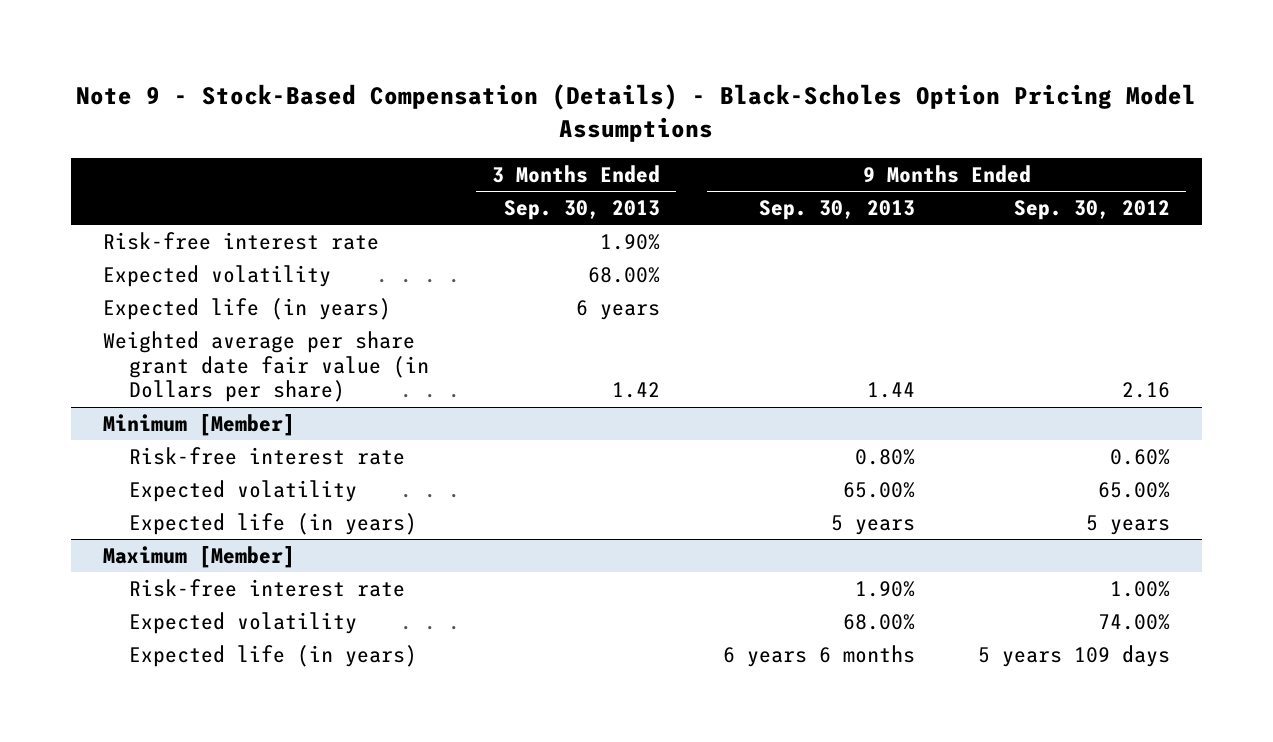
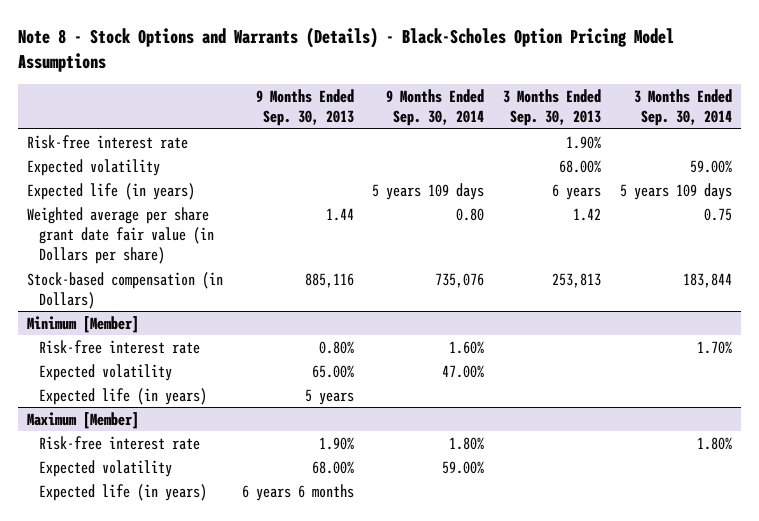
[76,83,1197,142] Note 9 - Stock-Based Compensation (Details) - Black-Scholes Option Pricing Model Assumptions -> [17,26,674,72] Note 8 - Stock Options and Warrants (Details) - Black-Scholes Option Pricing Model Assumptions
[1014,200,1171,221] Sep. 30, 2012 -> none
none -> [386,89,485,127] 9 Months Ended Sep. 30, 2014
none -> [633,89,732,127] 3 Months Ended Sep. 30, 2014
none -> [26,271,223,309] Stock-based compensation (in Dollars)

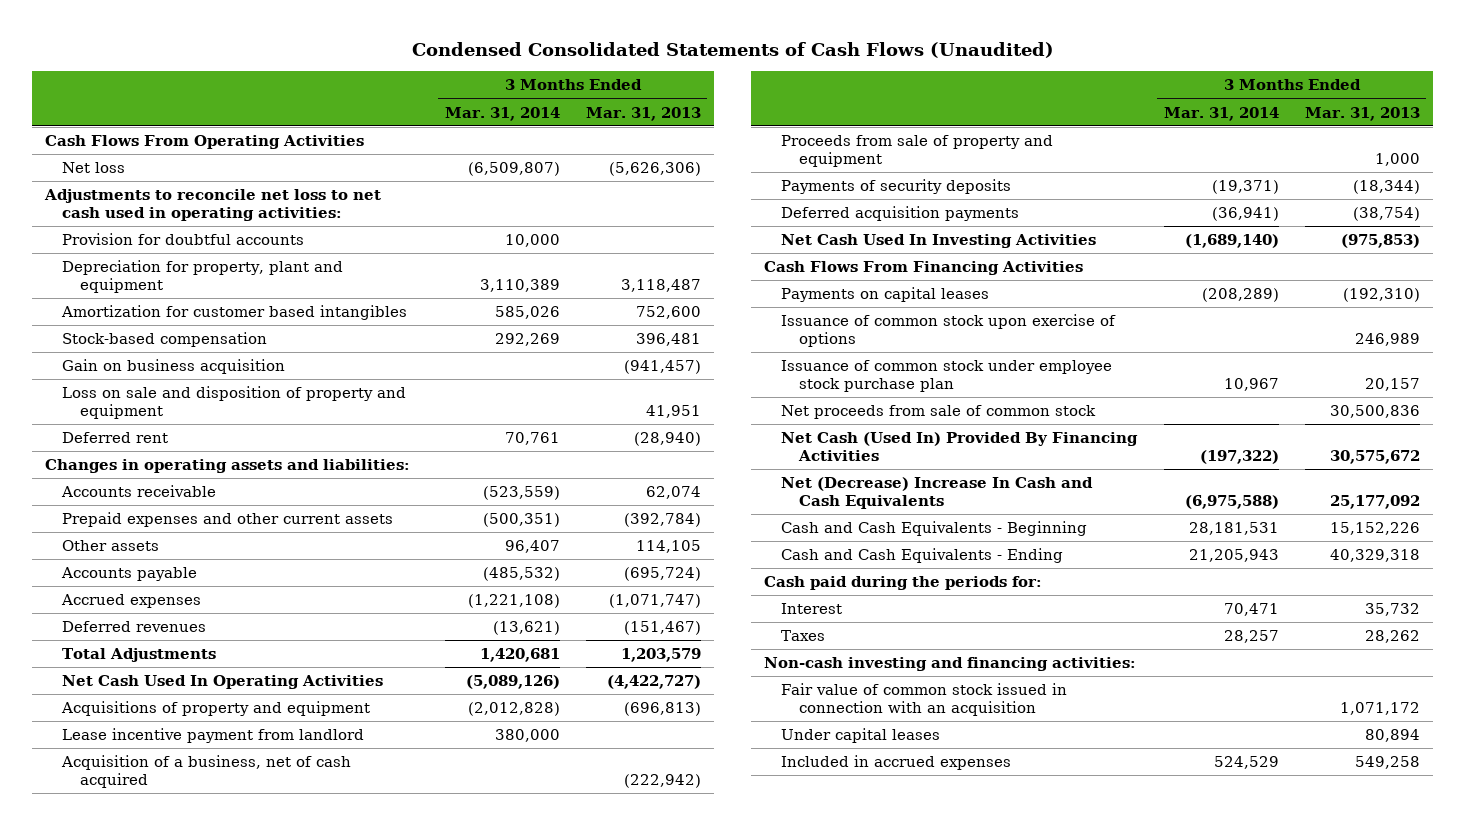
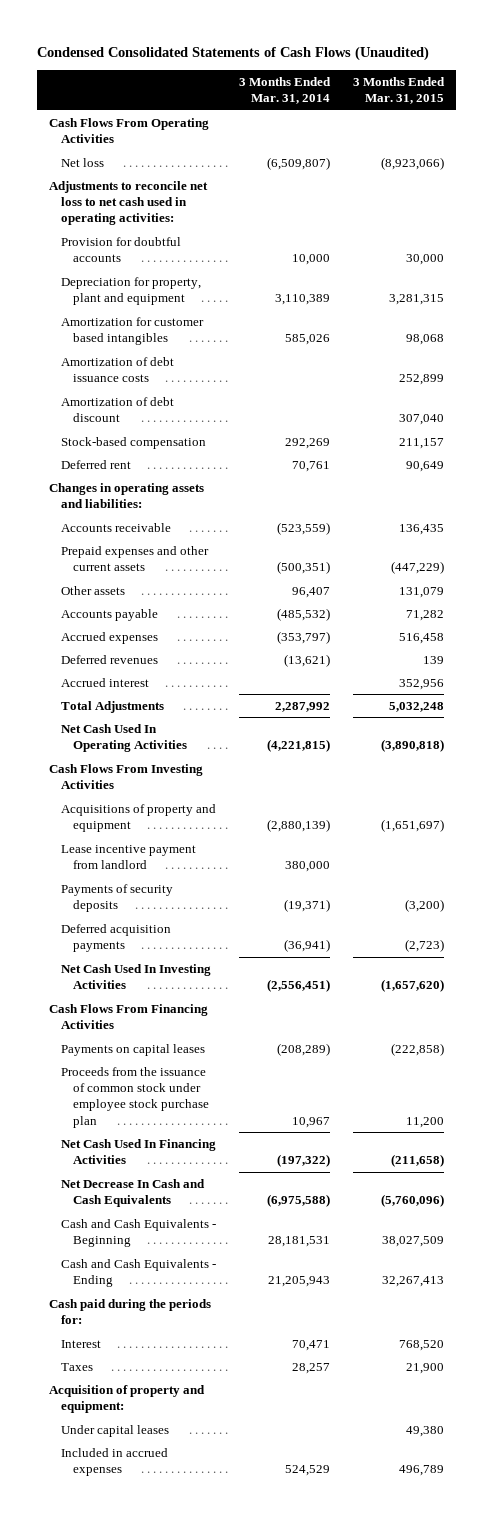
[585,106,701,121] Mar. 31, 2013 -> none
none -> [353,76,446,104] 3 Months Ended Mar. 31, 2015
none -> [60,356,174,383] Amortization of debt issuance costs
none -> [60,396,174,423] Amortization of debt discount
[62,359,286,375] Gain on business acquisition -> none
[62,386,407,420] Loss on sale and disposition of property and equipment -> none
[467,594,560,609] (1,221,108) -> [277,630,331,644] (353,797)
none -> [60,677,149,687] Accrued interest
[479,648,560,663] 1,420,681 -> [275,701,331,712] 2,287,992
[465,675,560,690] (5,089,126) -> [267,739,331,753] (4,221,815)
none -> [48,763,203,790] Cash Flows From Investing Activities
[467,702,560,717] (2,012,828) -> [267,819,331,833] (2,880,139)
[61,755,352,789] Acquisition of a business, net of cash acquired -> none
[781,135,1054,168] Proceeds from sale of property and equipment -> none
[1184,234,1279,249] (1,689,140) -> [267,979,331,993] (2,556,451)
[781,314,1117,348] Issuance of common stock upon exercise of options -> none
[781,405,1097,420] Net proceeds from sale of common stock -> none
[781,360,1113,393] Issuance of common stock under employee stock purchase plan -> [60,1066,210,1128] Proceeds from the issuance of common stock under employee stock purchase plan
[781,432,1139,462] Net Cash (Used In) Provided By Financing Activities -> [60,1138,216,1165] Net Cash Used In Financing Activities
[781,477,1094,510] Net (Decrease) Increase In Cash and Cash Equivalents -> [60,1178,205,1208] Net Decrease In Cash and Cash Equivalents
[764,657,1137,672] Non-cash investing and financing activities: -> none
[781,683,1068,717] Fair value of common stock issued in connection with an acquisition -> none
none -> [48,1384,205,1414] Acquisition of property and equipment:

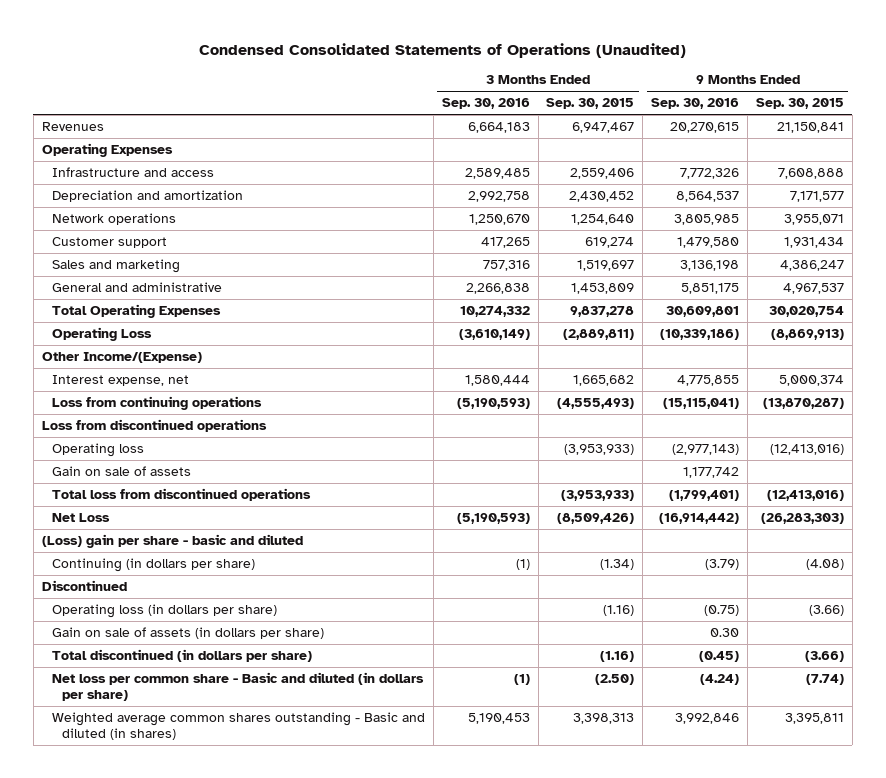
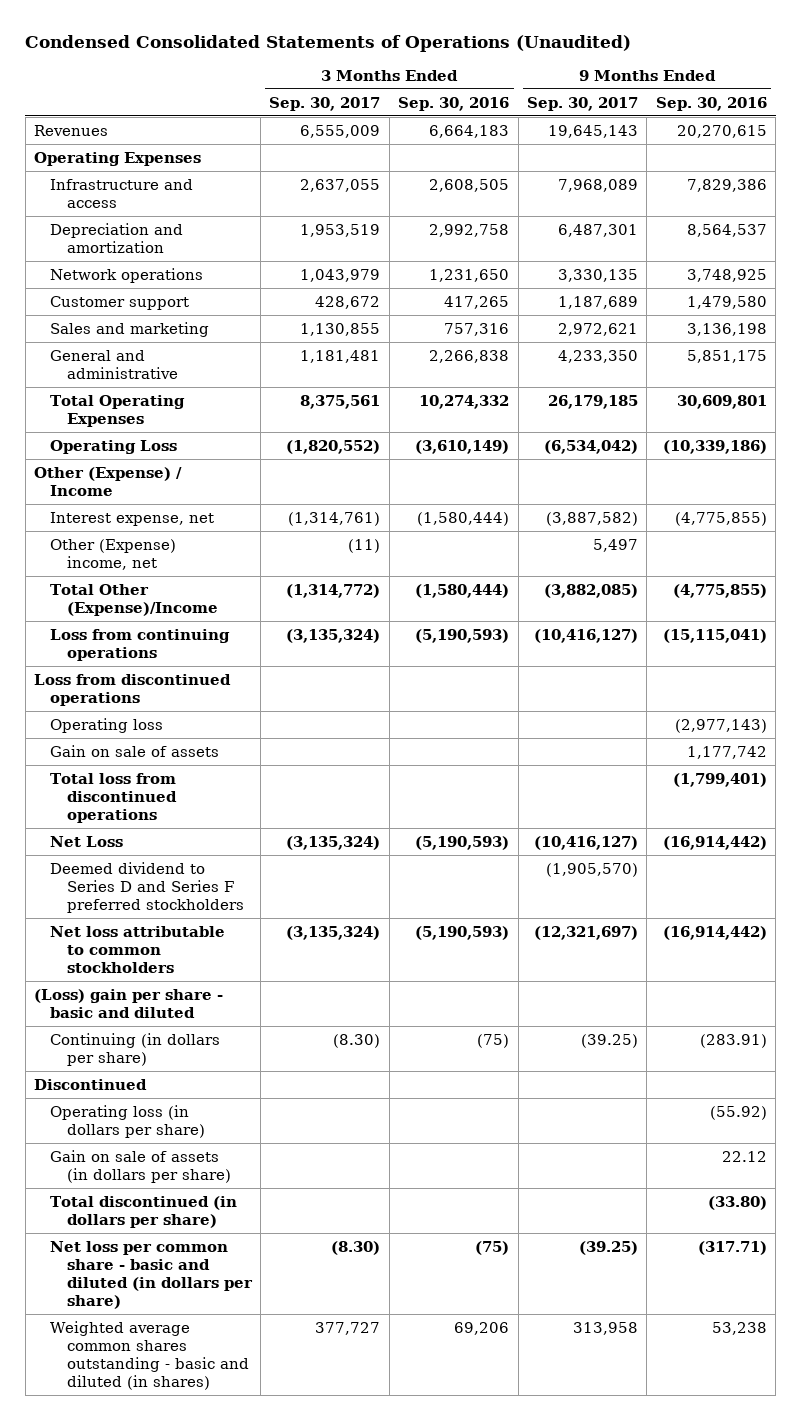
[546,98,635,110] Sep. 30, 2015 -> none
[755,98,844,110] Sep. 30, 2015 -> none
none -> [269,96,381,111] Sep. 30, 2017
none -> [526,96,638,111] Sep. 30, 2017
[464,168,530,180] 2,589,485 -> [429,178,510,192] 2,608,505
[680,168,740,180] 7,772,326 -> [686,178,767,192] 7,829,386
[468,214,530,226] 1,250,670 -> [429,268,510,282] 1,231,650
[674,214,740,226] 3,805,985 -> [686,268,767,282] 3,748,925
[41,352,202,364] Other Income/(Expense) -> [34,466,183,496] Other (Expense) / Income
[464,375,530,387] 1,580,444 -> [417,511,510,526] (1,580,444)
[677,375,740,387] 4,775,855 -> [674,511,767,526] (4,775,855)
none -> [50,538,177,570] Other (Expense) income, net
none -> [50,583,218,616] Total Other (Expense)/Income
none -> [50,861,244,913] Deemed dividend to Series D and Series F preferred stockholders
none -> [50,925,226,973] Net loss attributable to common stockholders
[515,559,530,571] (1) -> [477,1033,510,1048] (75)
[705,559,740,571] (3.79) -> [699,1033,767,1048] (283.91)
[704,605,740,617] (0.75) -> [709,1105,767,1120] (55.92)
[710,628,740,638] 0.30 -> [721,1150,767,1162] 22.12
[699,651,740,663] (0.45) -> [707,1195,767,1210] (33.80)
[51,672,424,702] Net loss per common share - Basic and diluted (in dollars per share) -> [50,1240,253,1309] Net loss per common share - basic and diluted (in dollars per share)
[513,674,530,686] (1) -> [475,1240,510,1255] (75)
[700,674,740,686] (4.24) -> [697,1240,767,1255] (317.71)
[51,712,425,741] Weighted average common shares outstanding - Basic and diluted (in shares) -> [50,1320,249,1390] Weighted average common shares outstanding - basic and diluted (in shares)
[467,713,530,725] 5,190,453 -> [454,1321,510,1335] 69,206
[675,713,740,725] 3,992,846 -> [711,1321,767,1335] 53,238

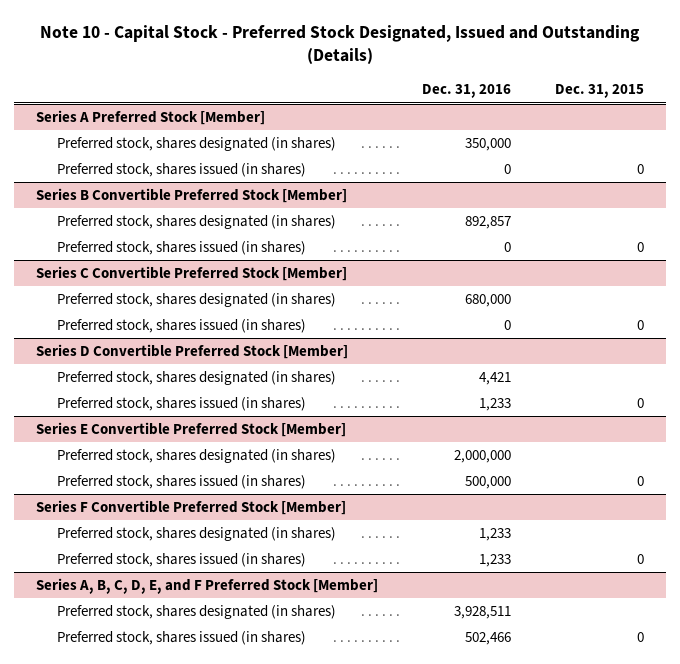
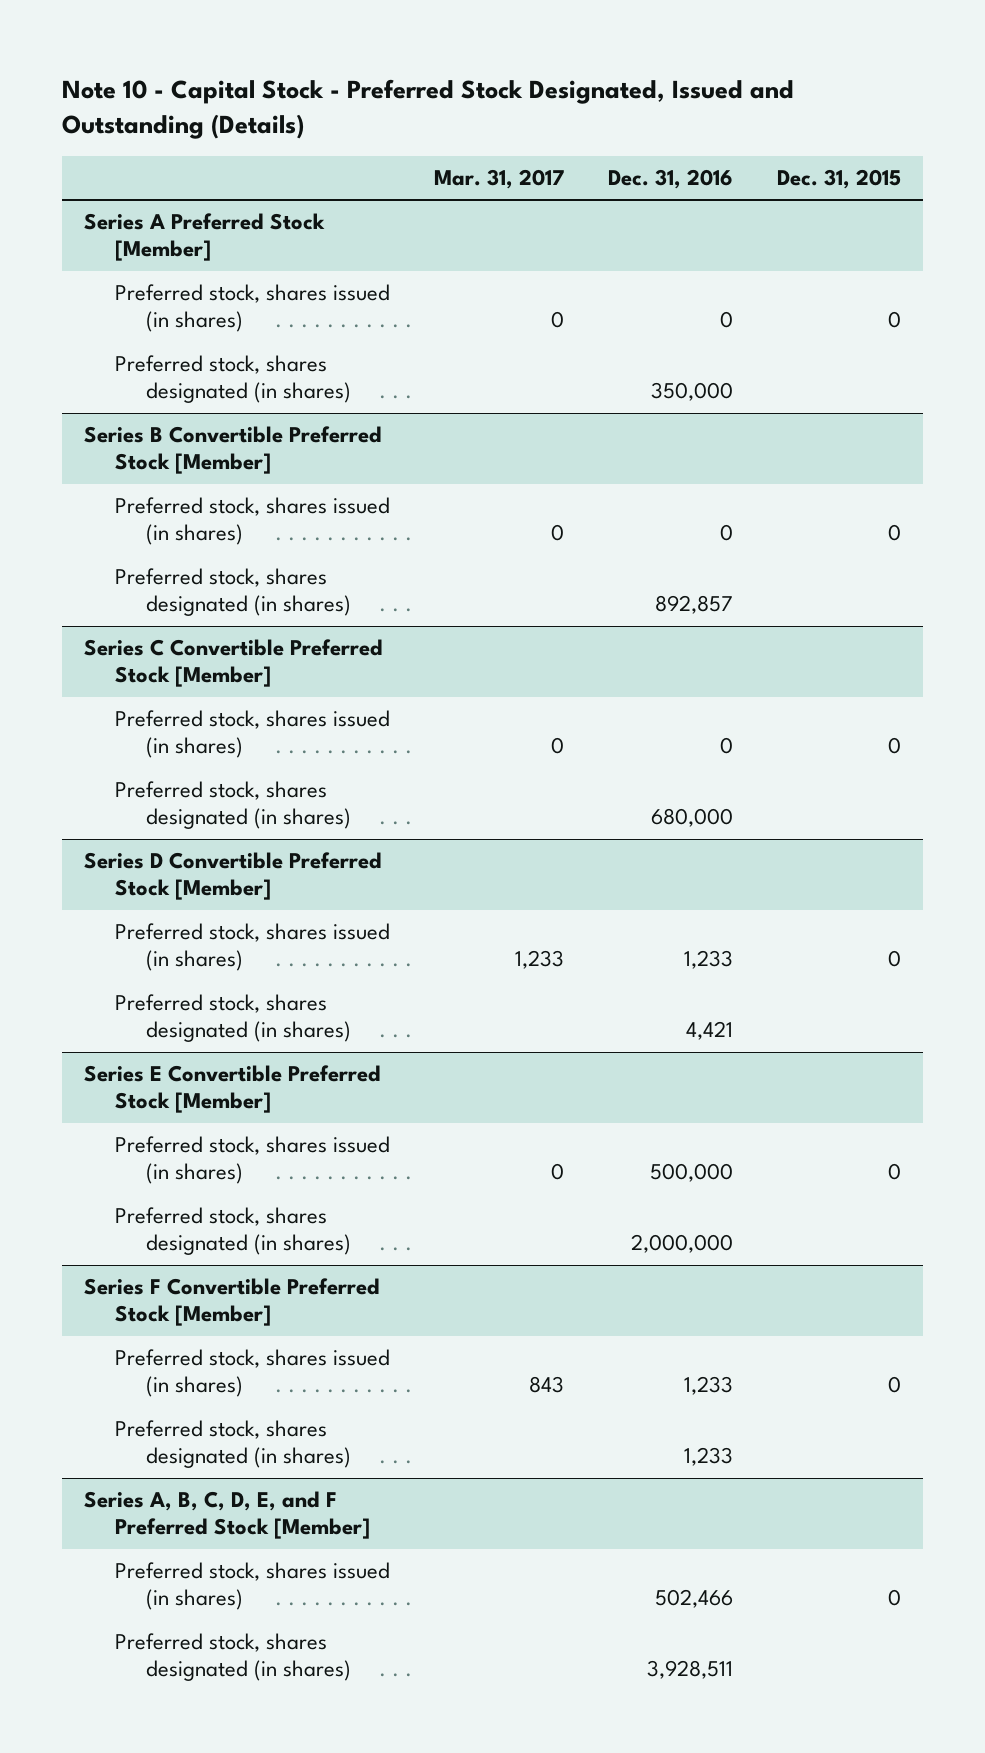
none -> [434,168,565,189] Mar. 31, 2017
[57,137,337,152] Preferred stock, shares designated (in shares) -> [115,355,351,404] Preferred stock, shares designated (in shares)
[57,215,337,230] Preferred stock, shares designated (in shares) -> [115,568,351,617] Preferred stock, shares designated (in shares)
[57,293,337,308] Preferred stock, shares designated (in shares) -> [115,781,351,830] Preferred stock, shares designated (in shares)
[57,371,337,386] Preferred stock, shares designated (in shares) -> [115,994,351,1043] Preferred stock, shares designated (in shares)
[57,449,337,464] Preferred stock, shares designated (in shares) -> [115,1207,351,1256] Preferred stock, shares designated (in shares)
[57,527,337,542] Preferred stock, shares designated (in shares) -> [115,1420,351,1469] Preferred stock, shares designated (in shares)
[57,605,337,620] Preferred stock, shares designated (in shares) -> [115,1633,351,1682] Preferred stock, shares designated (in shares)

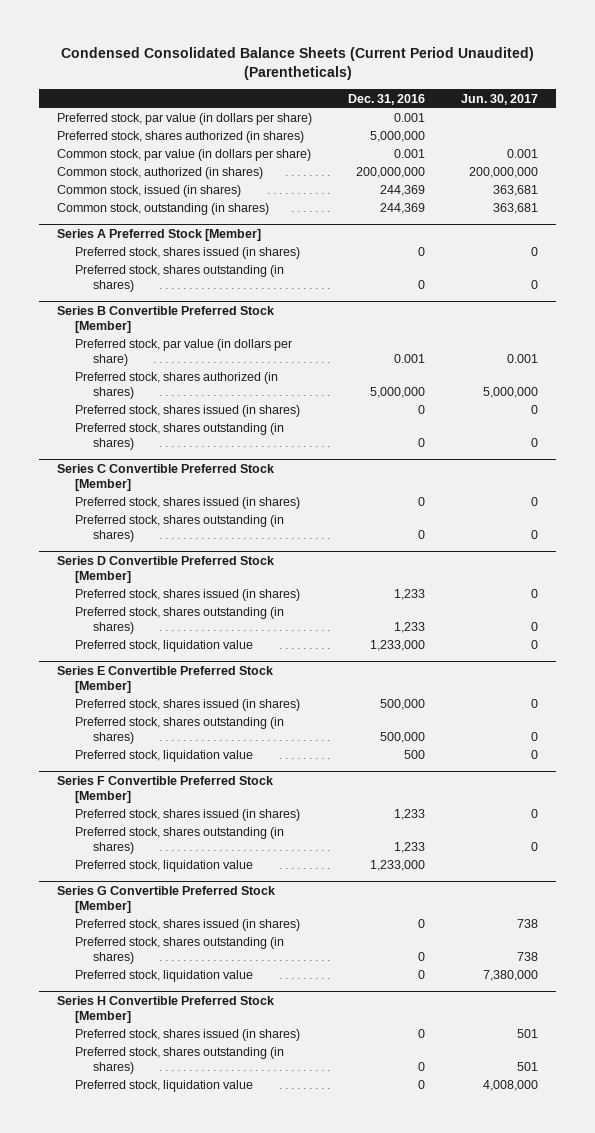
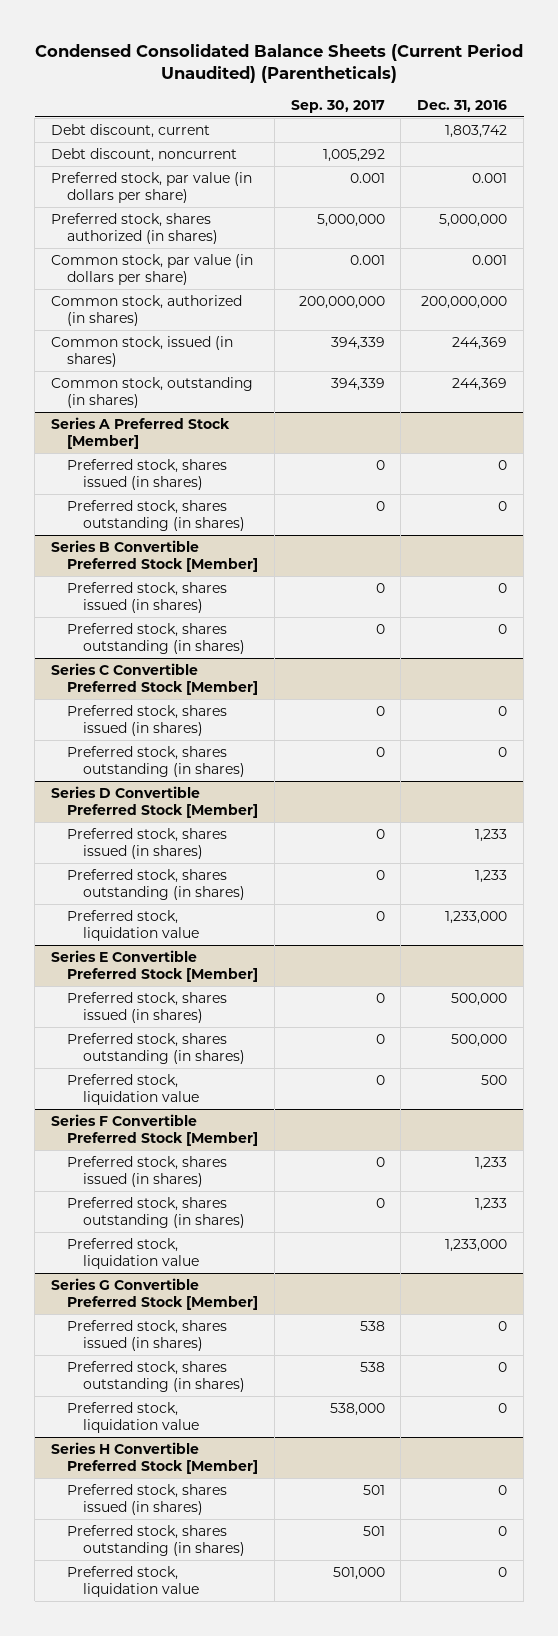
[461,93,539,105] Jun. 30, 2017 -> none
none -> [290,99,385,113] Sep. 30, 2017
none -> [51,123,211,138] Debt discount, current
none -> [51,147,238,162] Debt discount, noncurrent
[75,339,293,367] Preferred stock, par value (in dollars per share) -> none
[75,372,279,400] Preferred stock, shares authorized (in shares) -> none

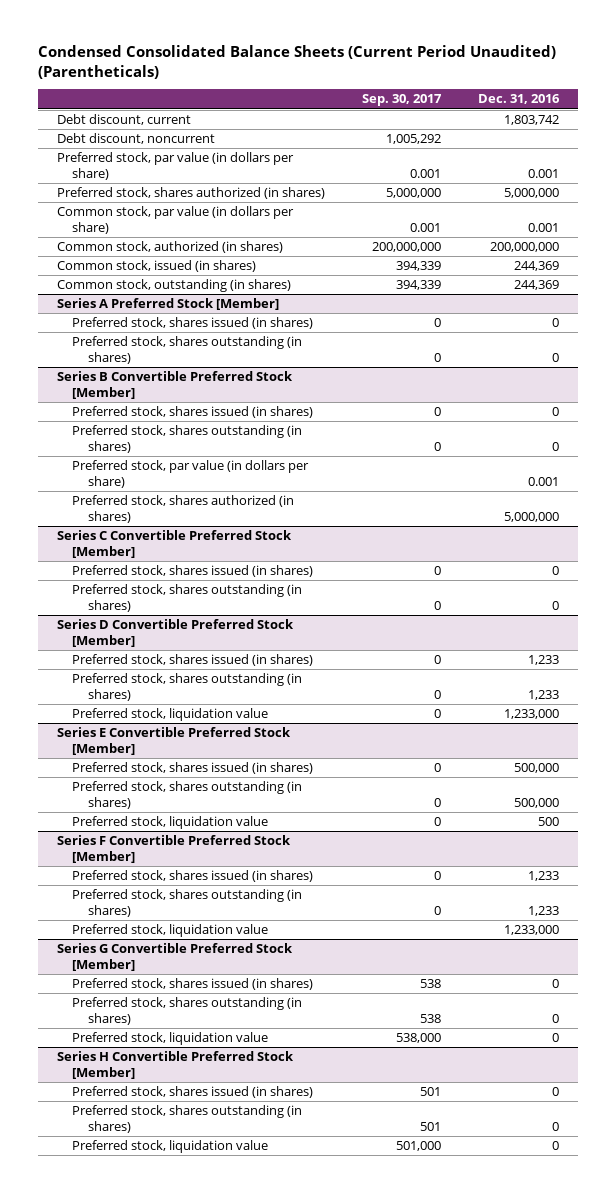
none -> [72,460,310,489] Preferred stock, par value (in dollars per share)
none -> [72,495,295,524] Preferred stock, shares authorized (in shares)

